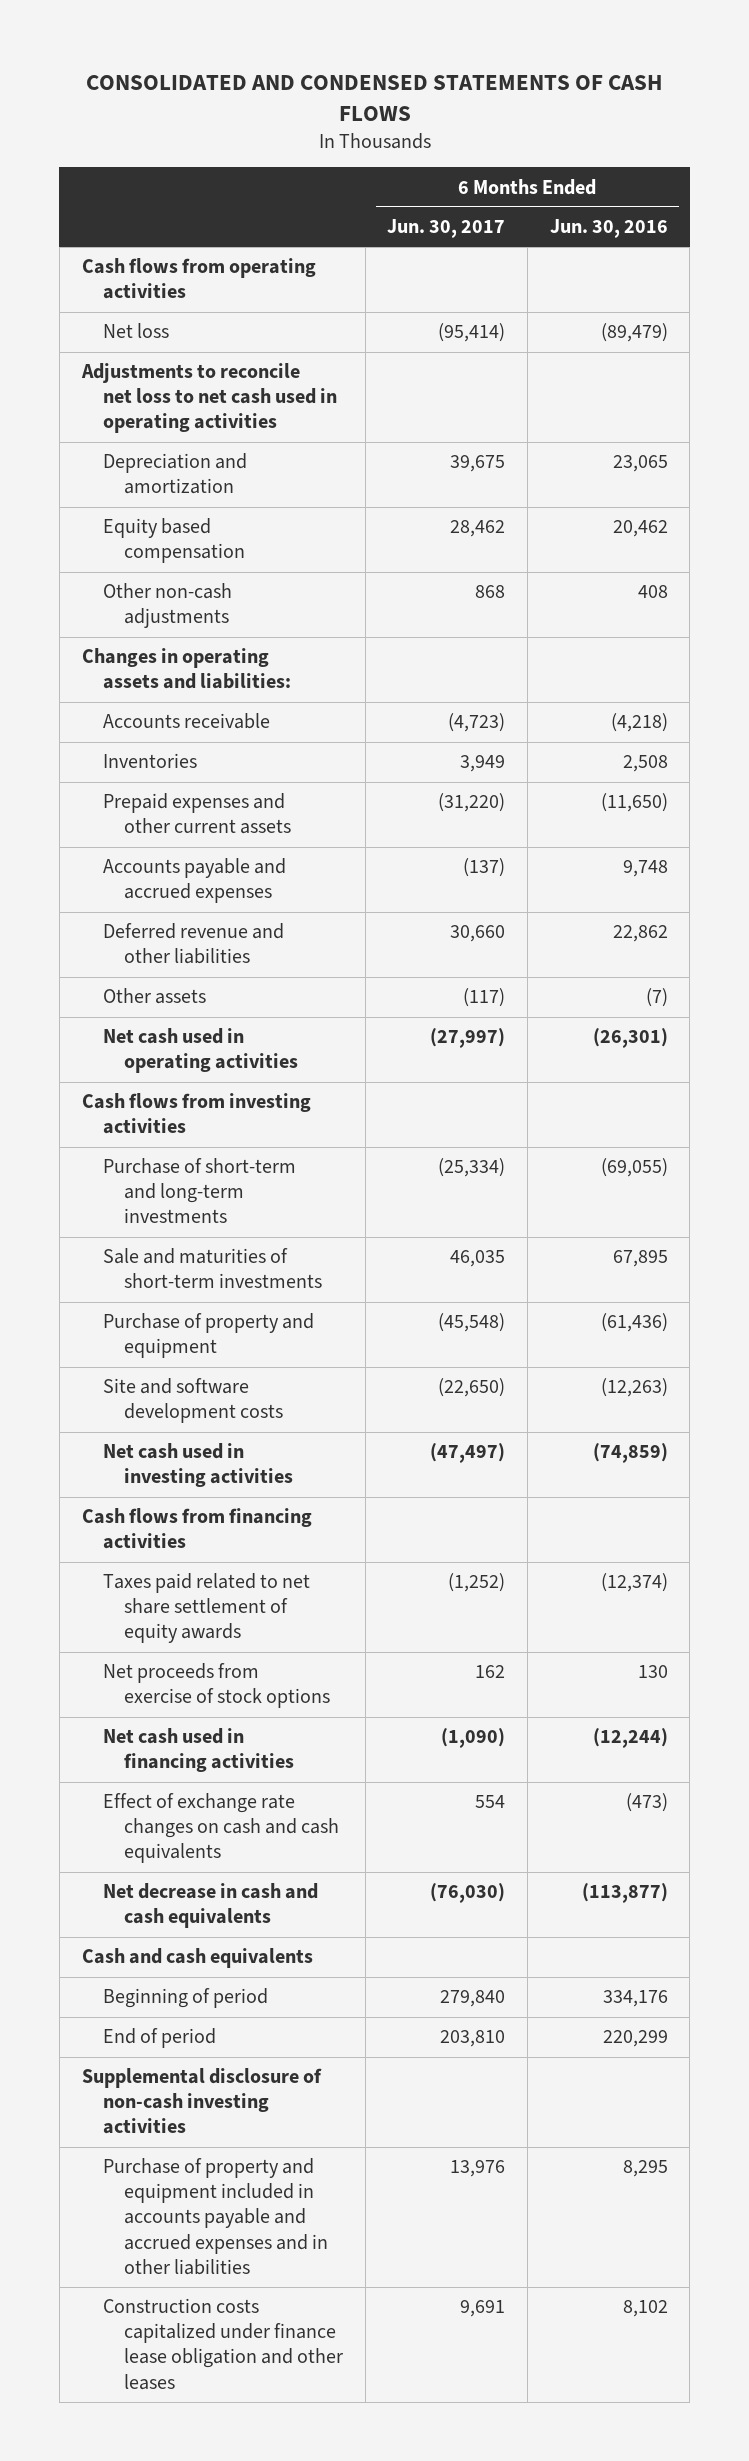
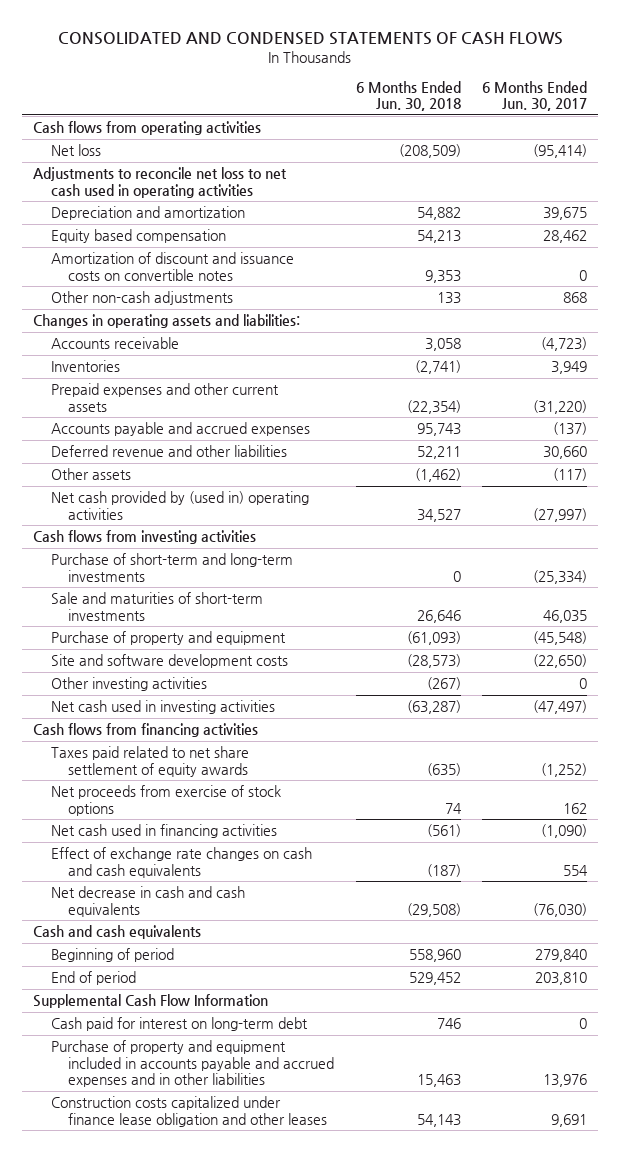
[549,219,668,239] Jun. 30, 2016 -> none
none -> [355,80,461,111] 6 Months Ended Jun. 30, 2018
none -> [50,252,294,281] Amortization of discount and issuance costs on convertible notes
[102,1028,298,1074] Net cash used in operating activities -> [50,491,309,520] Net cash provided by (used in) operating activities
none -> [50,677,207,692] Other investing activities
[81,2068,322,2135] Supplemental disclosure of non-cash investing activities -> [33,994,269,1009] Supplemental Cash Flow Information
none -> [50,1017,308,1032] Cash paid for interest on long-term debt

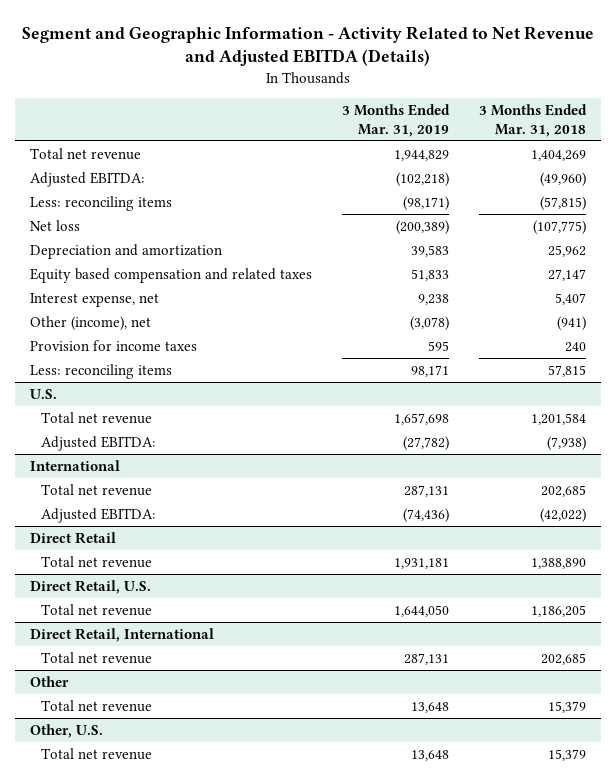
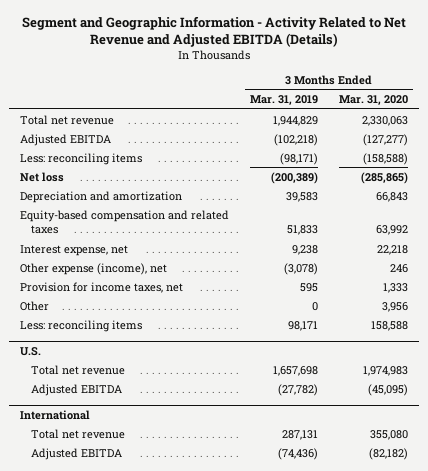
[479,103,588,137] 3 Months Ended Mar. 31, 2018 -> none
none -> [339,95,409,106] Mar. 31, 2020
[29,171,145,187] Adjusted EBITDA: -> [19,133,111,146] Adjusted EBITDA
[29,267,312,283] Equity based compensation and related taxes -> [19,209,229,234] Equity-based compensation and related taxes
[29,315,151,331] Other (income), net -> [19,262,167,275] Other expense (income), net
[29,339,197,351] Provision for income taxes -> [19,281,183,293] Provision for income taxes, net
none -> [19,300,49,311] Other
[41,435,157,451] Adjusted EBITDA: -> [30,383,122,396] Adjusted EBITDA
[29,531,116,544] Direct Retail -> none
[41,555,153,568] Total net revenue -> none
[29,579,151,594] Direct Retail, U.S. -> none
[41,603,153,616] Total net revenue -> none
[29,627,214,642] Direct Retail, International -> none
[41,651,153,664] Total net revenue -> none
[29,675,69,687] Other -> none
[41,699,153,712] Total net revenue -> none
[29,723,103,738] Other, U.S. -> none
[41,747,153,760] Total net revenue -> none
[41,507,157,523] Adjusted EBITDA: -> [30,447,122,460] Adjusted EBITDA

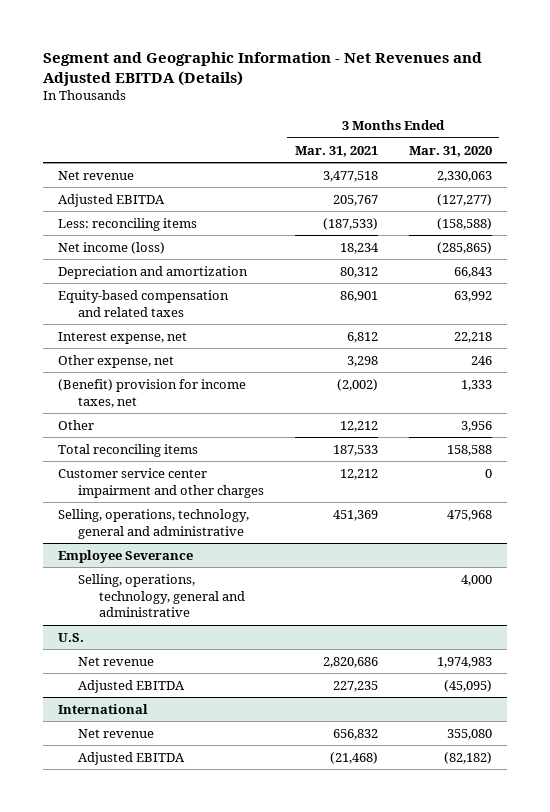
[21,15,406,47] Segment and Geographic Information - Activity Related to Net Revenue and Adjusted EBITDA (Details) -> [42,51,482,86] Segment and Geographic Information - Net Revenues and Adjusted EBITDA (Details)
[249,95,318,106] Mar. 31, 2019 -> none
none -> [295,145,379,157] Mar. 31, 2021
[19,114,114,125] Total net revenue -> [58,170,135,180] Net revenue
[19,171,64,182] Net loss -> [58,241,166,254] Net income (loss)
[19,262,167,275] Other expense (income), net -> [58,354,175,368] Other expense, net
[19,281,183,293] Provision for income taxes, net -> [58,378,247,408] (Benefit) provision for income taxes, net
[19,319,142,332] Less: reconciling items -> [58,443,199,457] Total reconciling items
none -> [58,467,265,498] Customer service center impairment and other charges
none -> [58,508,250,539] Selling, operations, technology, general and administrative
none -> [58,549,194,563] Employee Severance
none -> [78,573,245,618] Selling, operations, technology, general and administrative
[30,364,125,375] Total net revenue -> [78,656,155,666] Net revenue
[30,428,125,439] Total net revenue -> [78,728,155,738] Net revenue

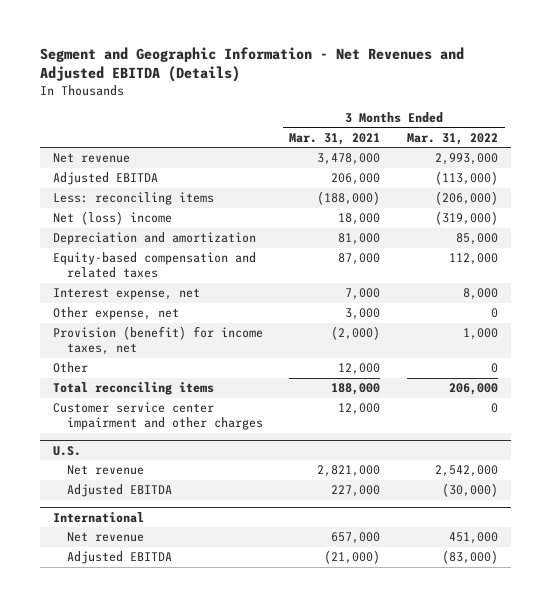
[408,145,492,157] Mar. 31, 2020 -> none
none -> [406,132,498,145] Mar. 31, 2022
[58,508,250,539] Selling, operations, technology, general and administrative -> none
[58,549,194,563] Employee Severance -> none
[78,573,245,618] Selling, operations, technology, general and administrative -> none
[323,170,379,182] 3,477,518 -> [317,153,381,166] 3,478,000
[333,194,379,206] 205,767 -> [331,173,381,186] 206,000
[323,217,379,230] (187,533) -> [317,191,381,206] (188,000)
[58,241,166,254] Net income (loss) -> [52,211,172,226] Net (loss) income
[340,242,380,254] 18,234 -> [338,213,381,226] 18,000
[340,266,379,278] 80,312 -> [338,233,381,246] 81,000
[340,290,379,302] 86,901 -> [338,253,381,266] 87,000
[347,331,379,343] 6,812 -> [345,288,381,301] 7,000
[347,355,379,367] 3,298 -> [345,308,381,321] 3,000
[58,378,247,408] (Benefit) provision for income taxes, net -> [52,326,263,356] Provision (benefit) for income taxes, net
[337,378,379,391] (2,002) -> [331,326,381,341] (2,000)
[340,420,379,432] 12,212 -> [338,363,381,376] 12,000
[333,444,379,456] 187,533 -> [331,383,381,396] 188,000
[340,468,379,480] 12,212 -> [338,403,381,416] 12,000
[323,656,379,668] 2,820,686 -> [317,465,381,478] 2,821,000
[333,680,379,692] 227,235 -> [331,485,381,498] 227,000
[333,728,379,740] 656,832 -> [331,532,381,545] 657,000
[330,751,379,764] (21,468) -> [324,550,381,565] (21,000)

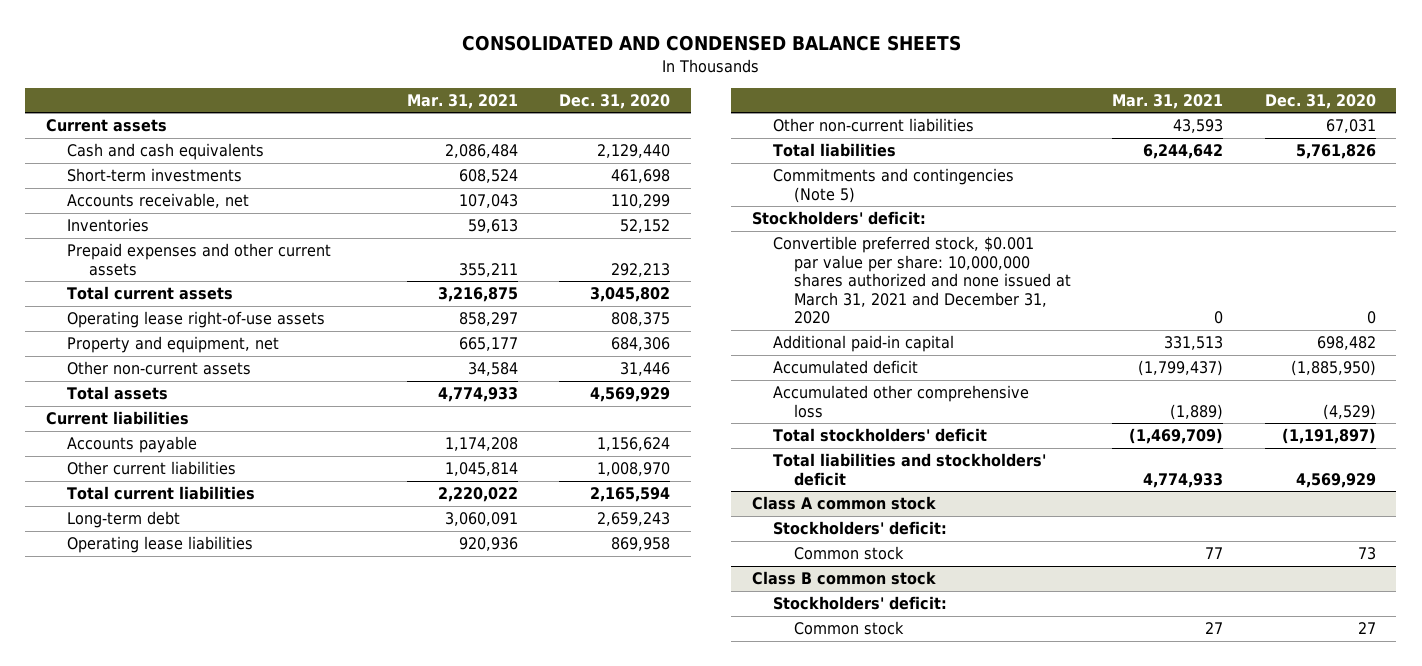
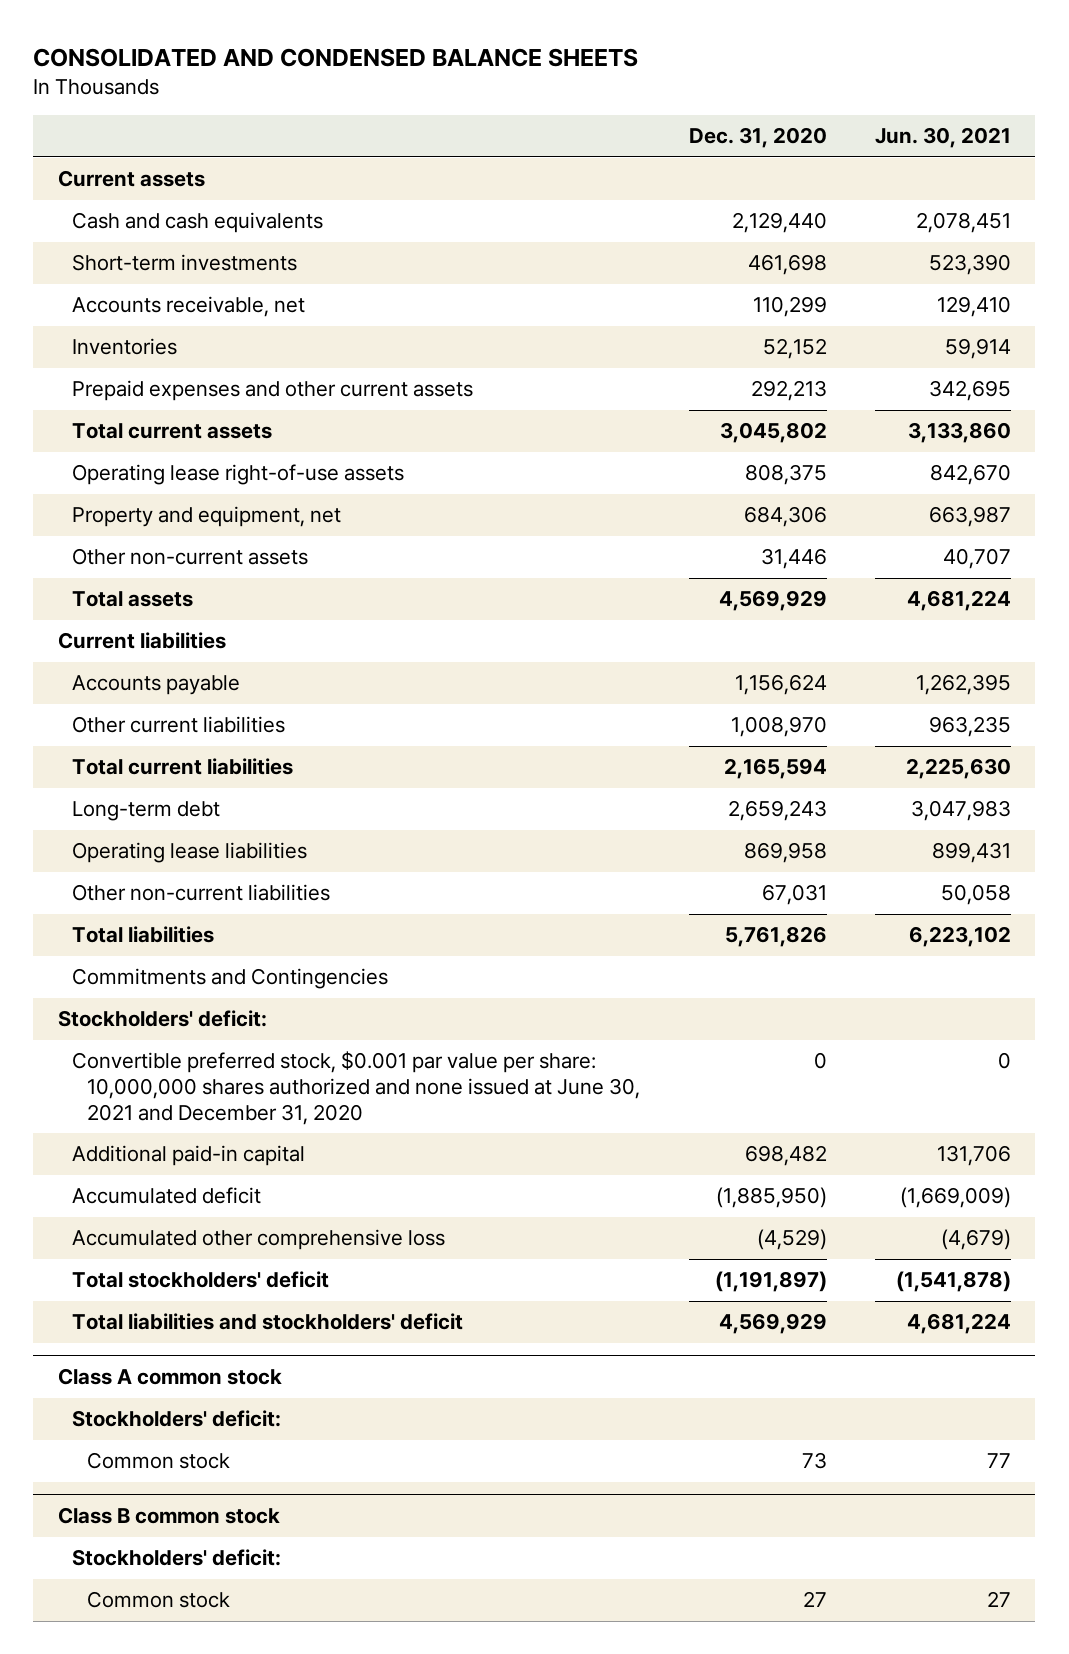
[406,93,518,109] Mar. 31, 2021 -> none
none -> [875,127,1012,149] Jun. 30, 2021
[772,168,1014,203] Commitments and contingencies (Note 5) -> [72,968,389,990] Commitments and Contingencies
[772,236,1071,325] Convertible preferred stock, $0.001 par value per share: 10,000,000 shares authorized and none issued at March 31, 2021 and December 31, 2020 -> [72,1051,641,1125] Convertible preferred stock, $0.001 par value per share: 10,000,000 shares authorized and none issued at June 30, 2021 and December 31, 2020

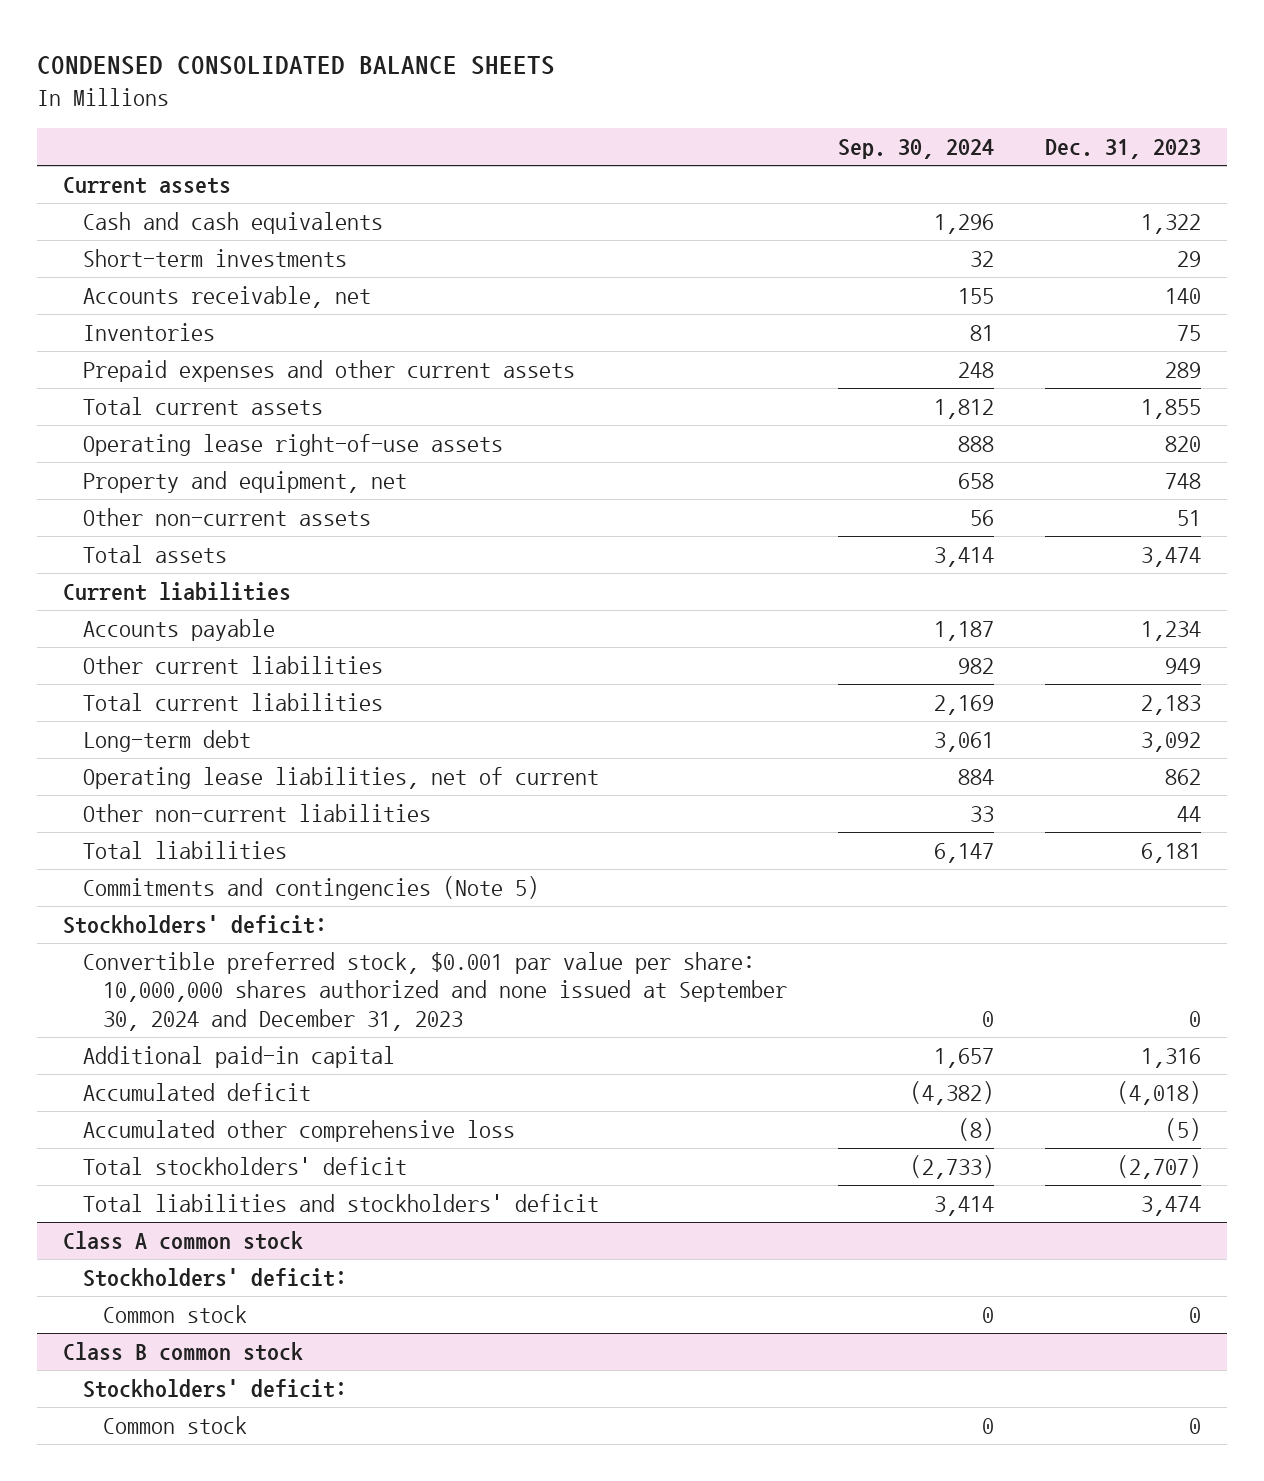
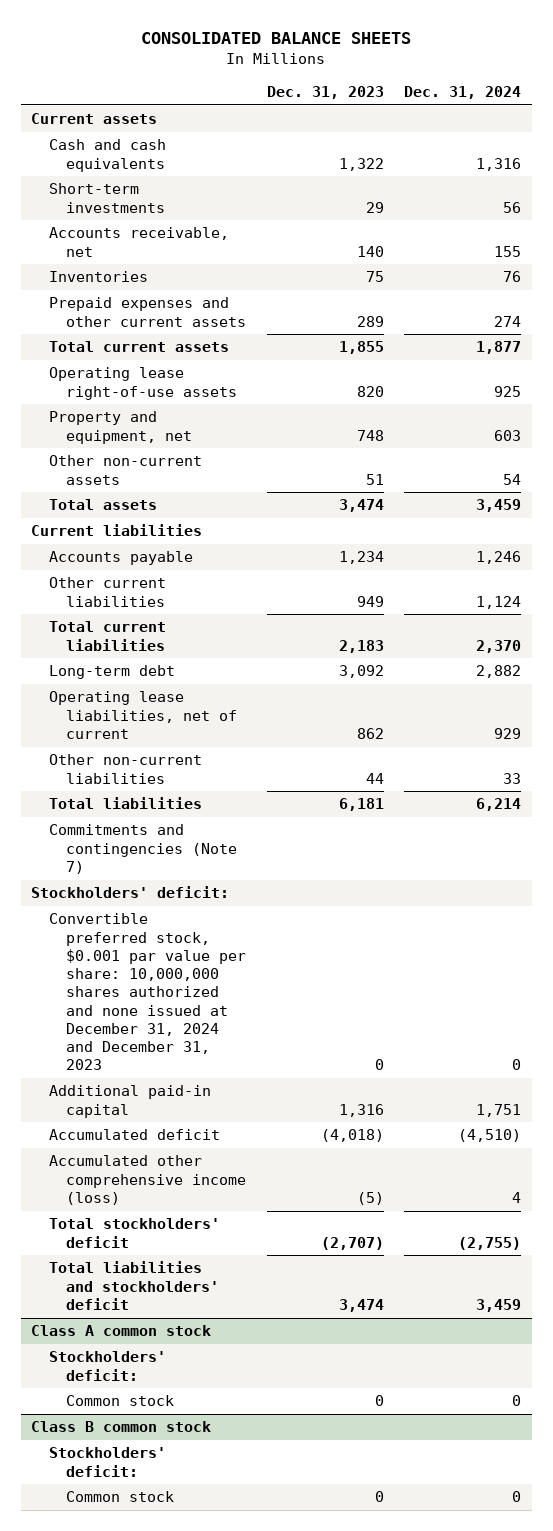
[37,56,556,76] CONDENSED CONSOLIDATED BALANCE SHEETS -> [141,31,412,44] CONSOLIDATED BALANCE SHEETS
[837,139,994,160] Sep. 30, 2024 -> none
none -> [404,85,522,99] Dec. 31, 2024
[82,875,539,900] Commitments and contingencies (Note 5) -> [48,824,238,874] Commitments and contingencies (Note 7)
[82,951,787,1032] Convertible preferred stock, $0.001 par value per share: 10,000,000 shares authorized and none issued at September 30, 2024 and December 31, 2023 -> [48,913,247,1071] Convertible preferred stock, $0.001 par value per share: 10,000,000 shares authorized and none issued at December 31, 2024 and December 31, 2023
[82,1119,515,1142] Accumulated other comprehensive loss -> [48,1155,247,1205] Accumulated other comprehensive income (loss)

